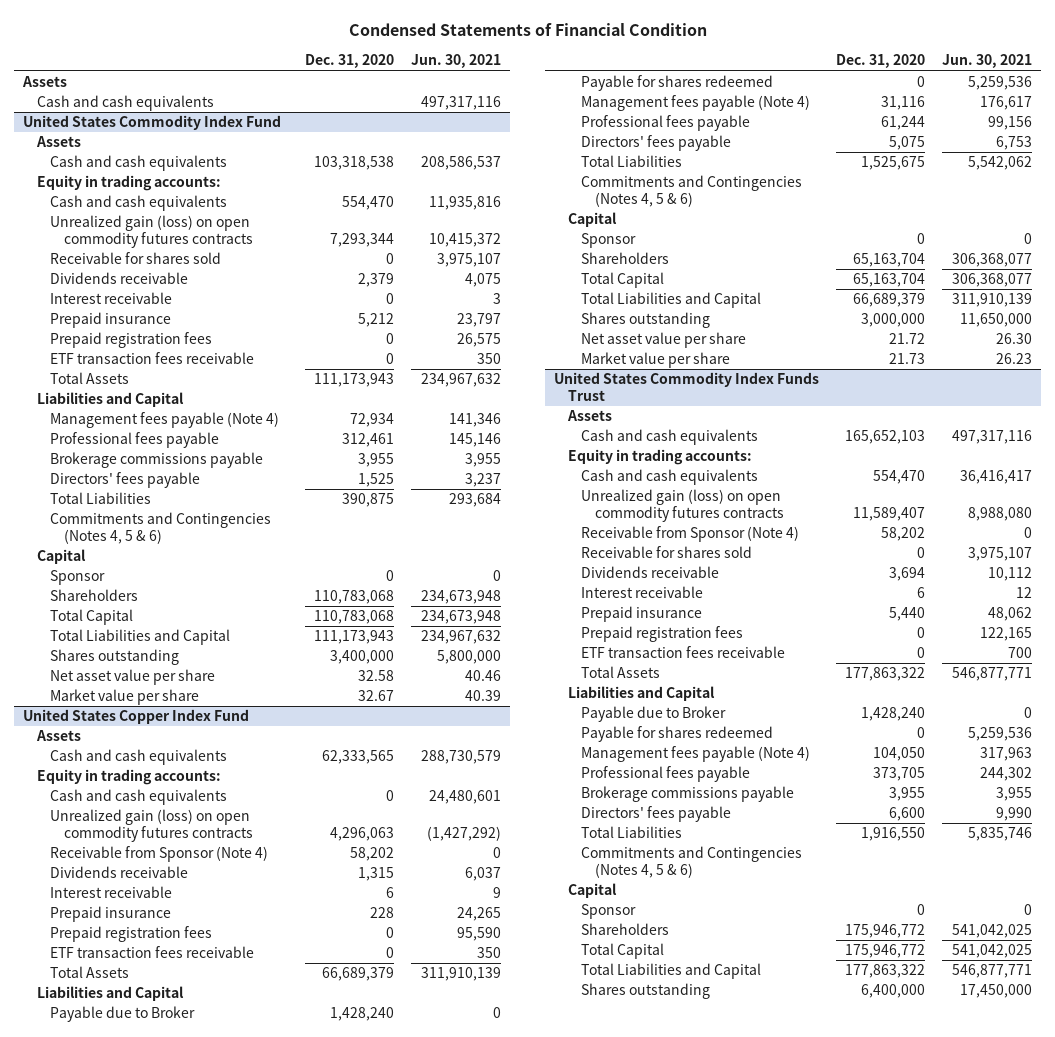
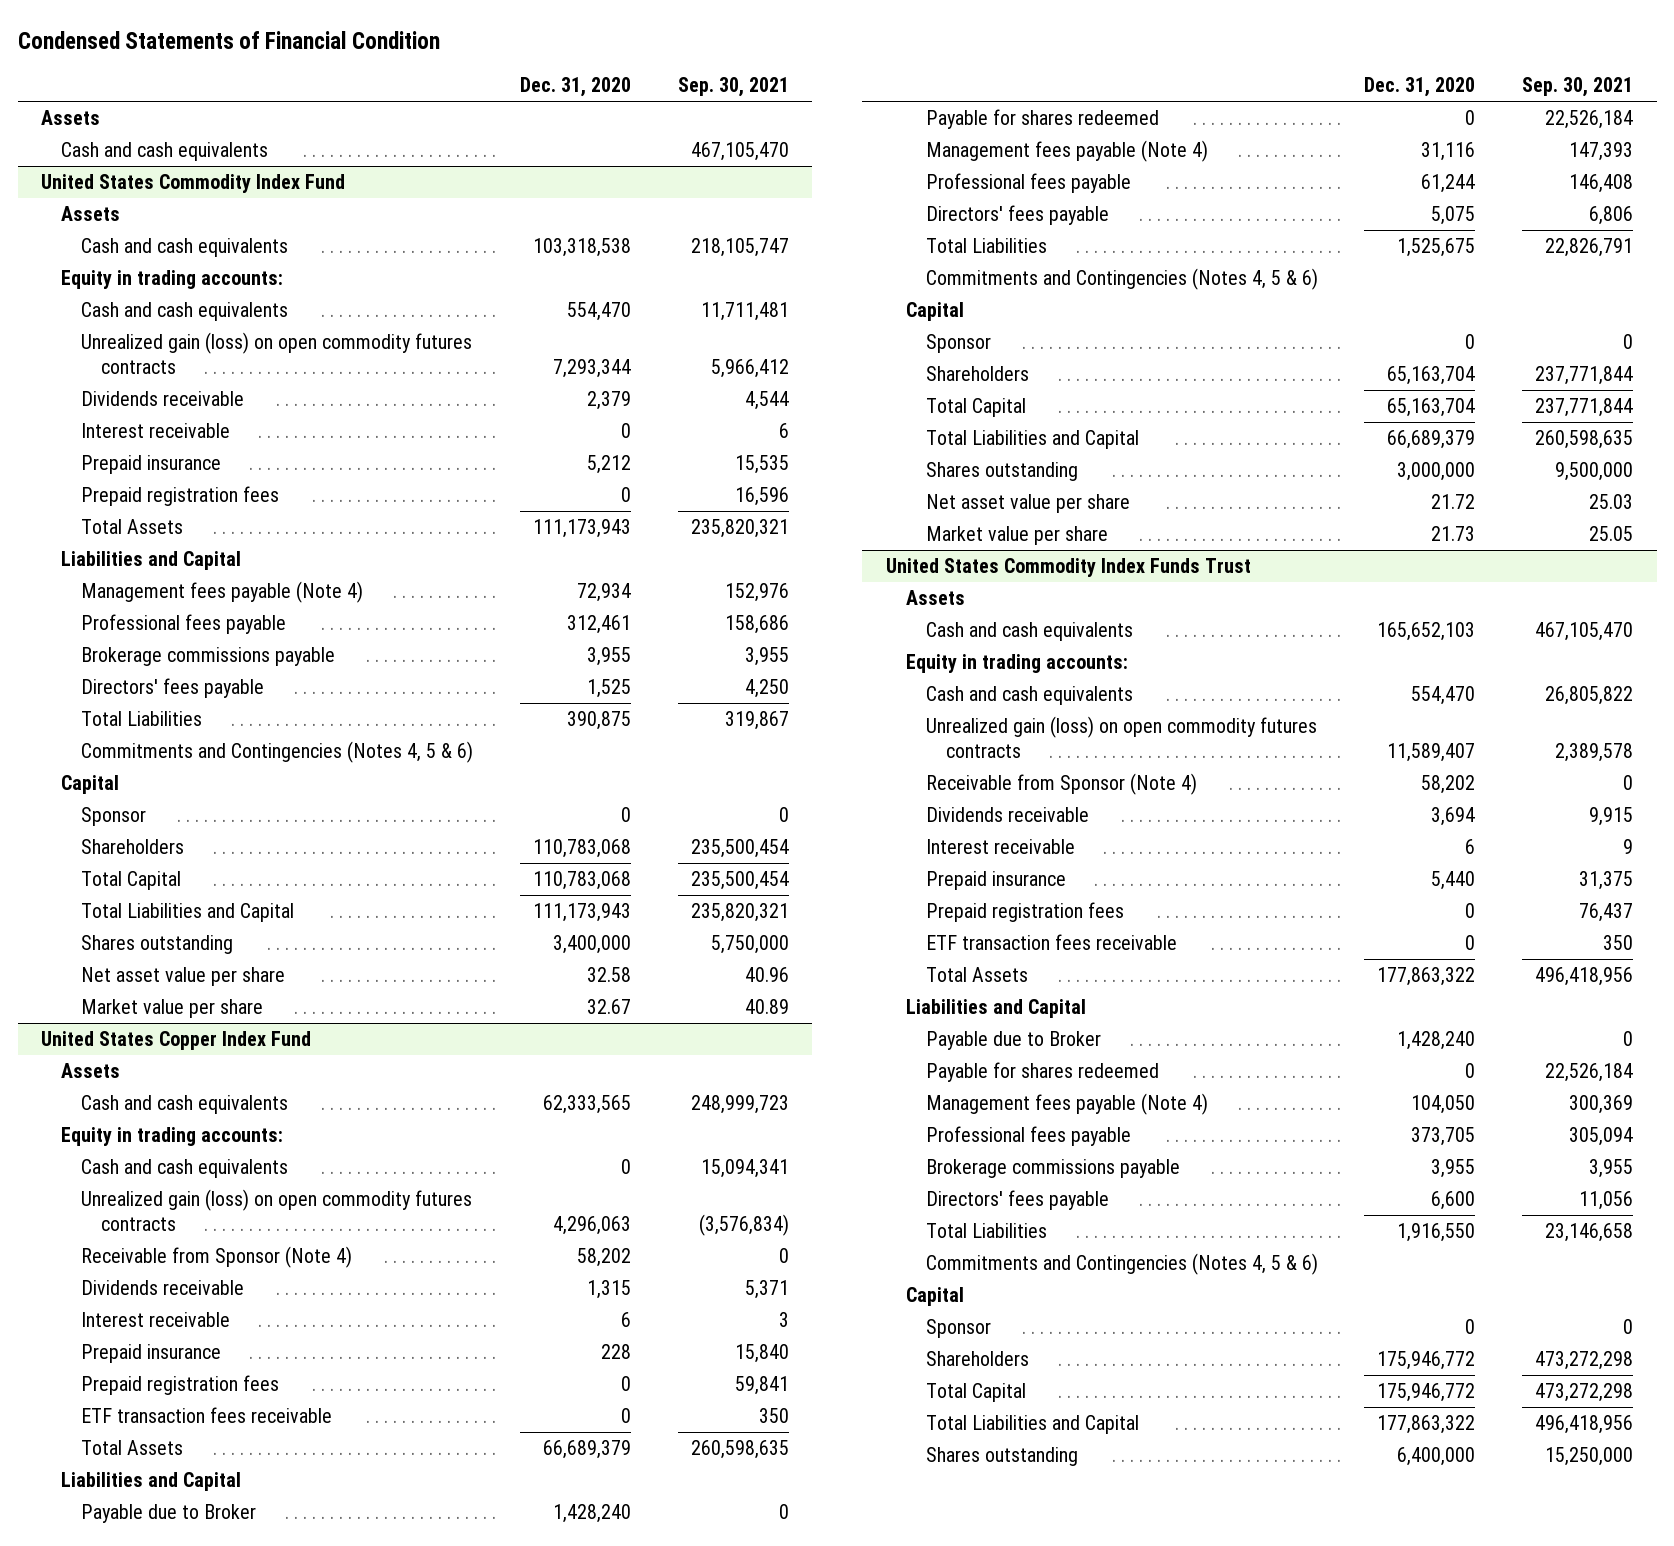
[411,54,502,69] Jun. 30, 2021 -> none
none -> [677,77,789,98] Sep. 30, 2021
[50,252,222,265] Receivable for shares sold -> none
[50,352,255,365] ETF transaction fees receivable -> none
[581,546,753,559] Receivable for shares sold -> none

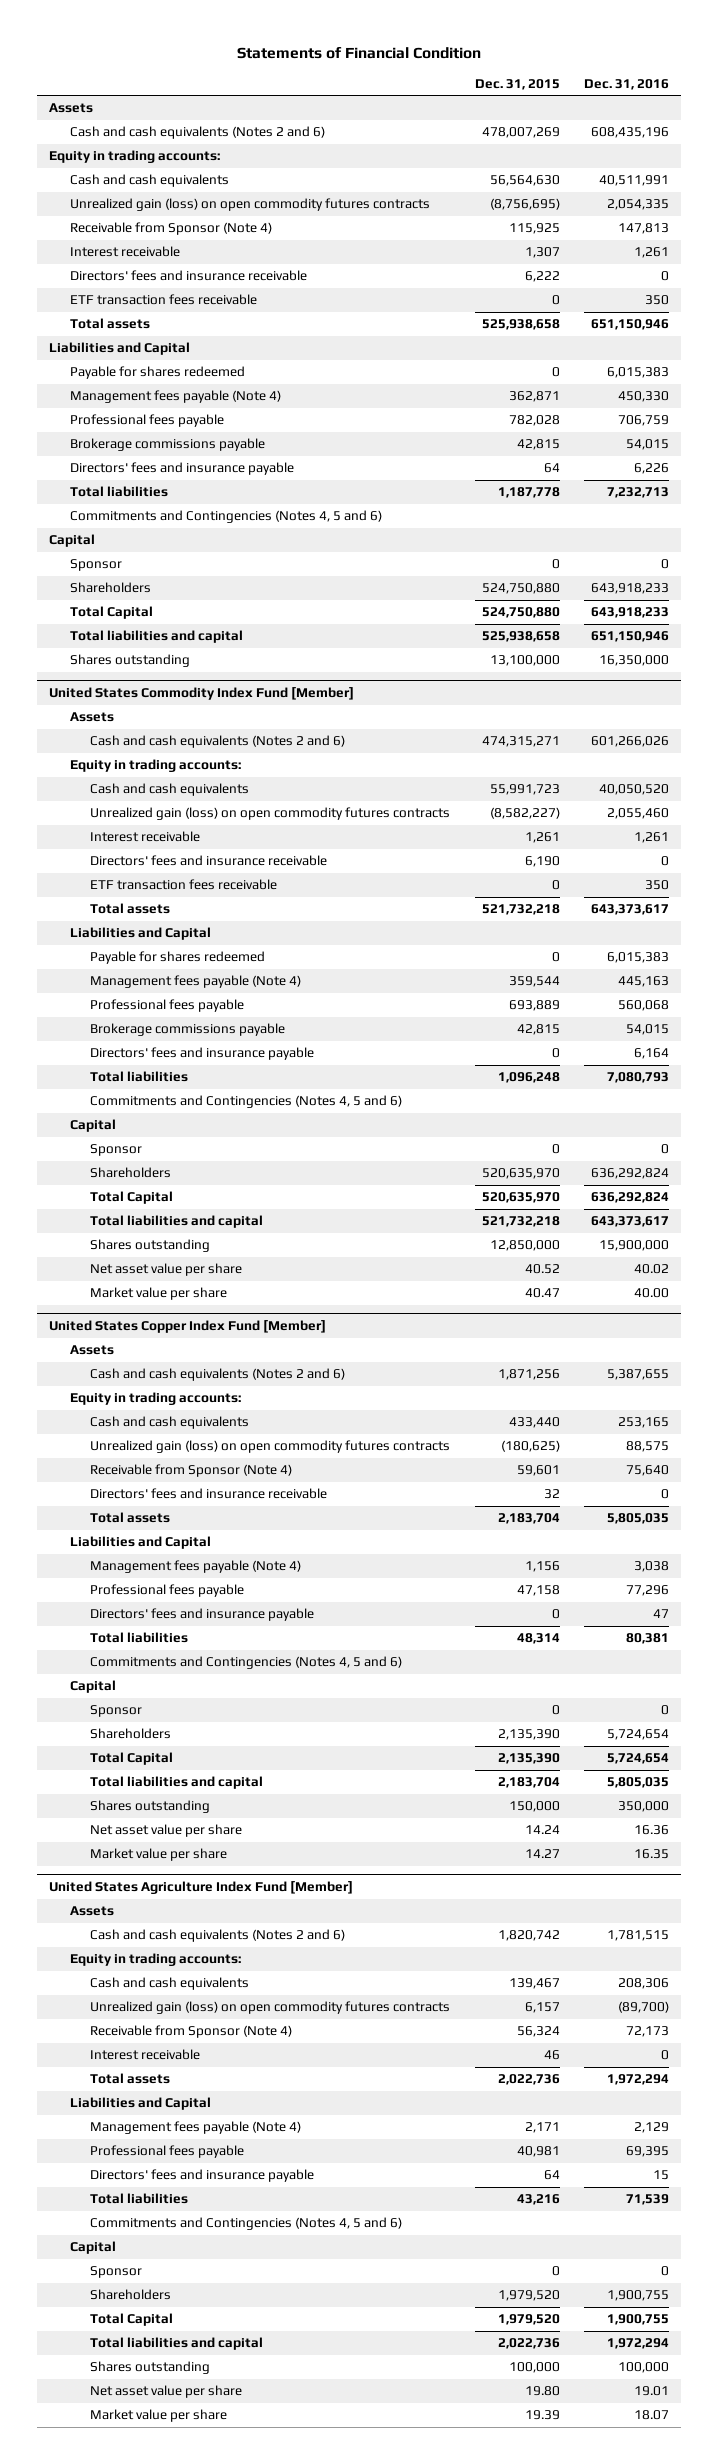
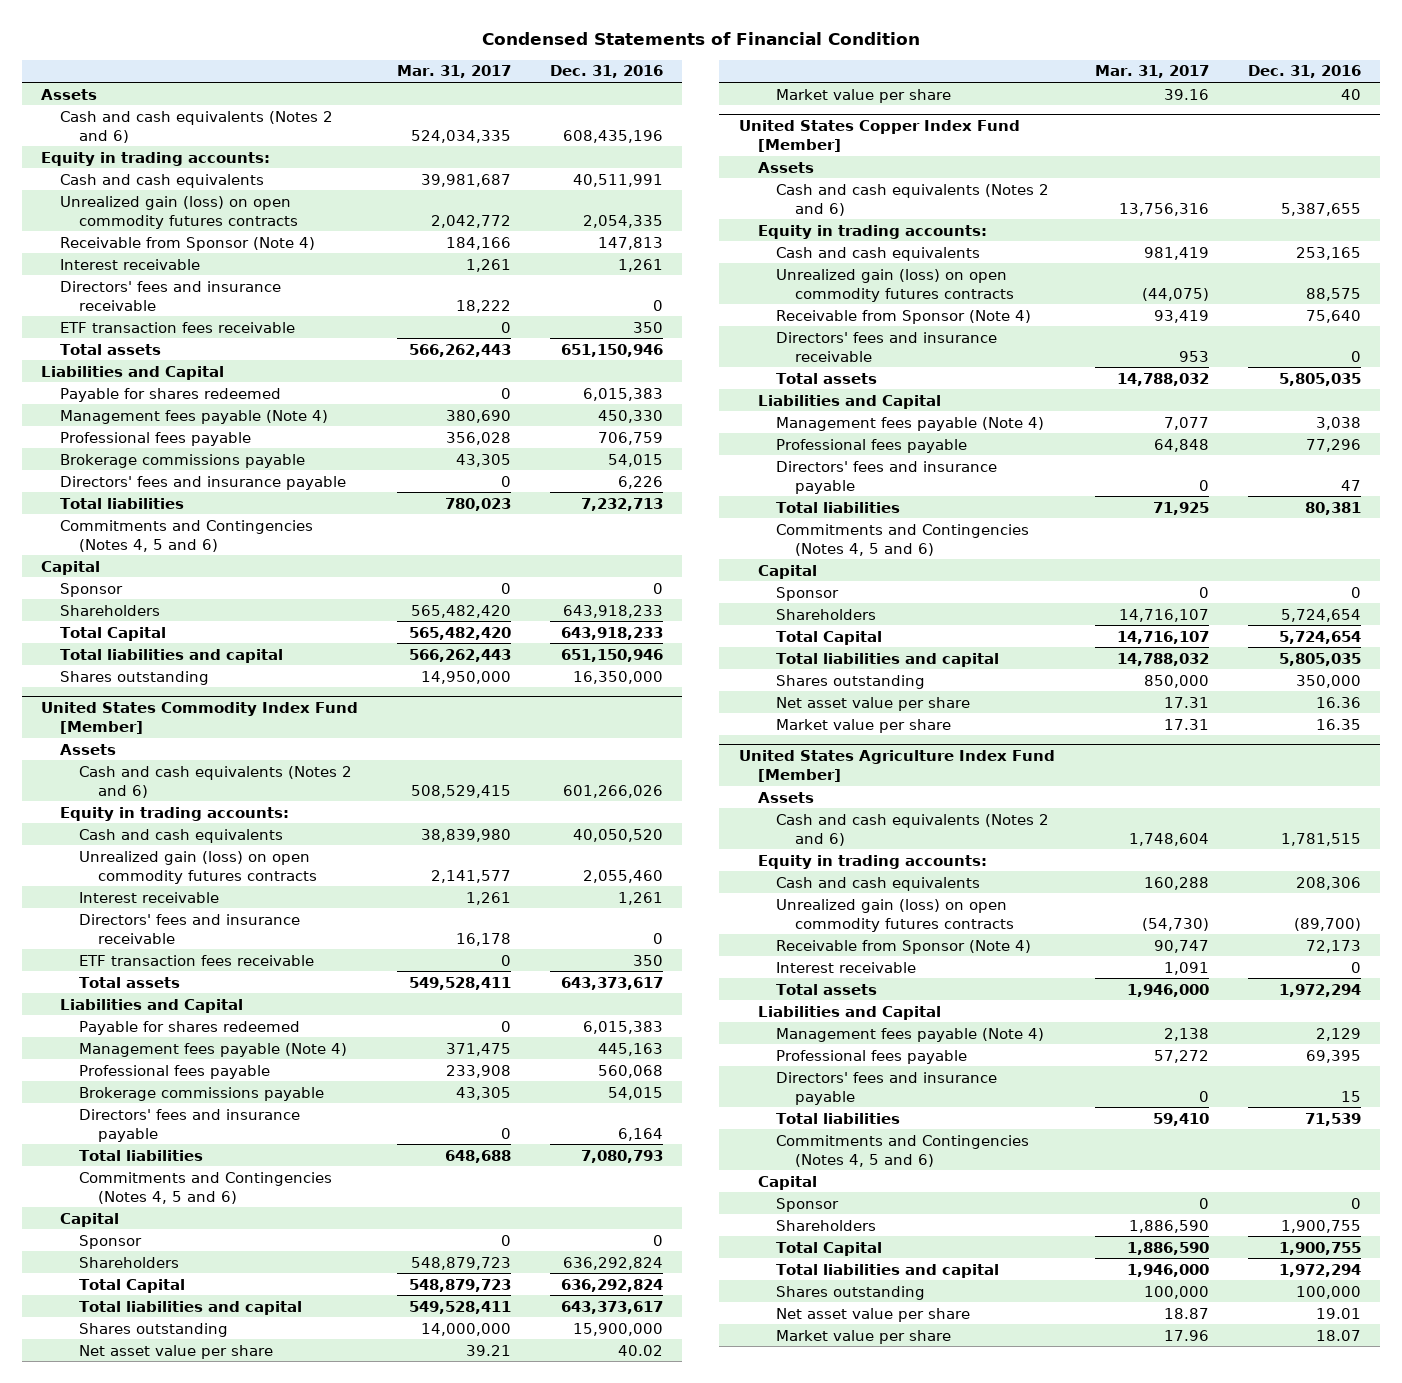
[236,46,481,59] Statements of Financial Condition -> [481,31,920,45] Condensed Statements of Financial Condition
[474,78,560,90] Dec. 31, 2015 -> none
none -> [397,65,512,79] Mar. 31, 2017
[633,1288,669,1299] 40.00 -> [1340,88,1361,100] 40

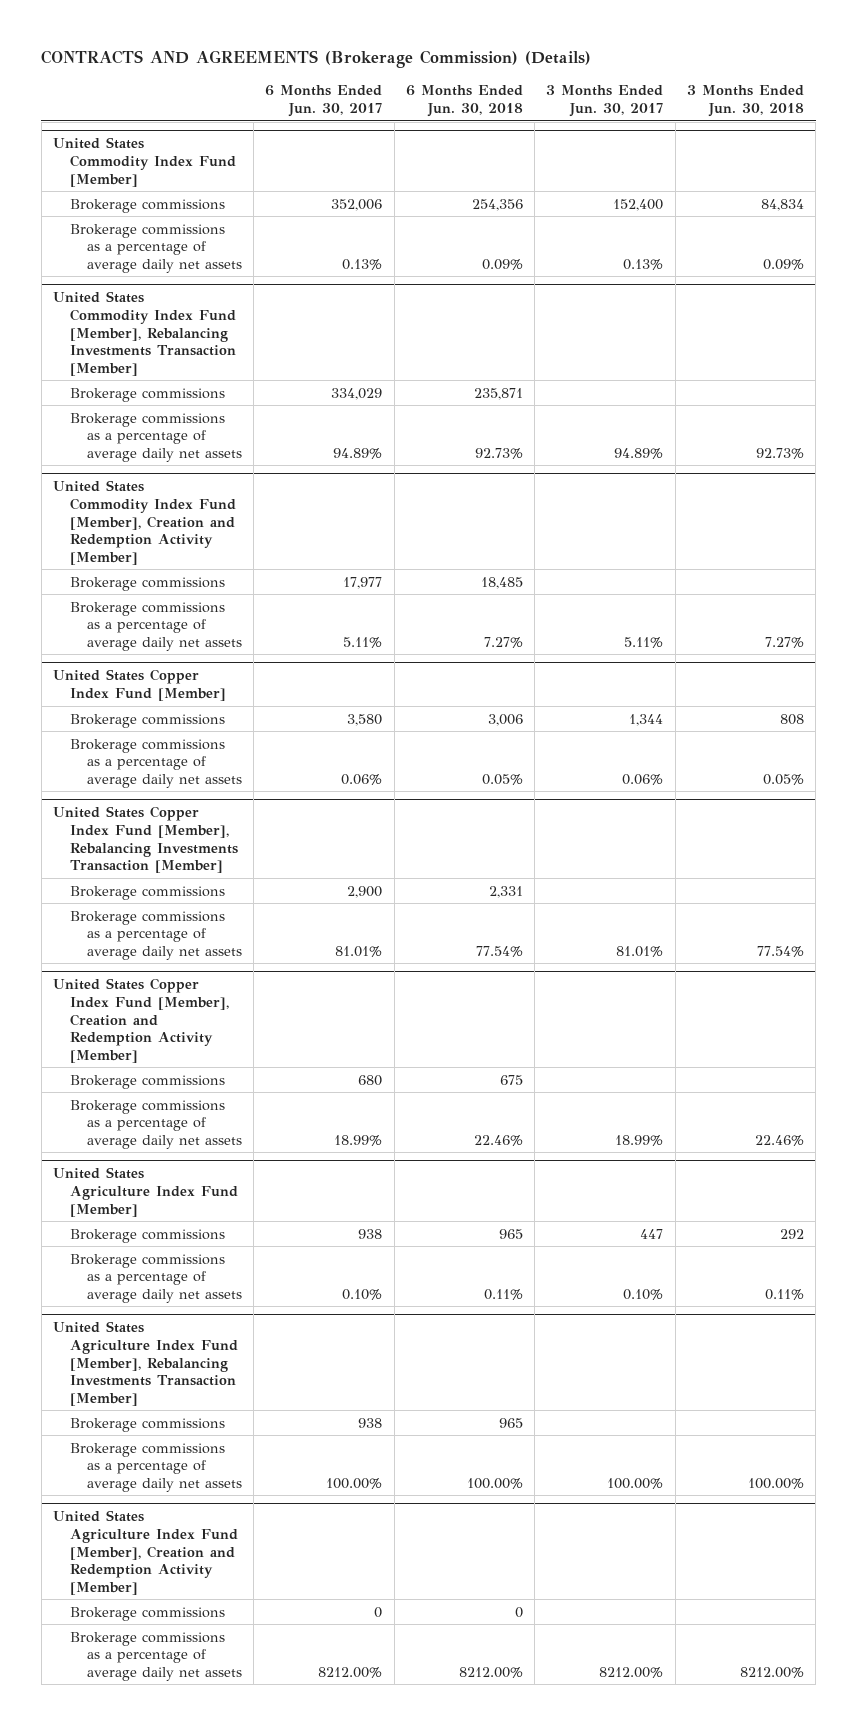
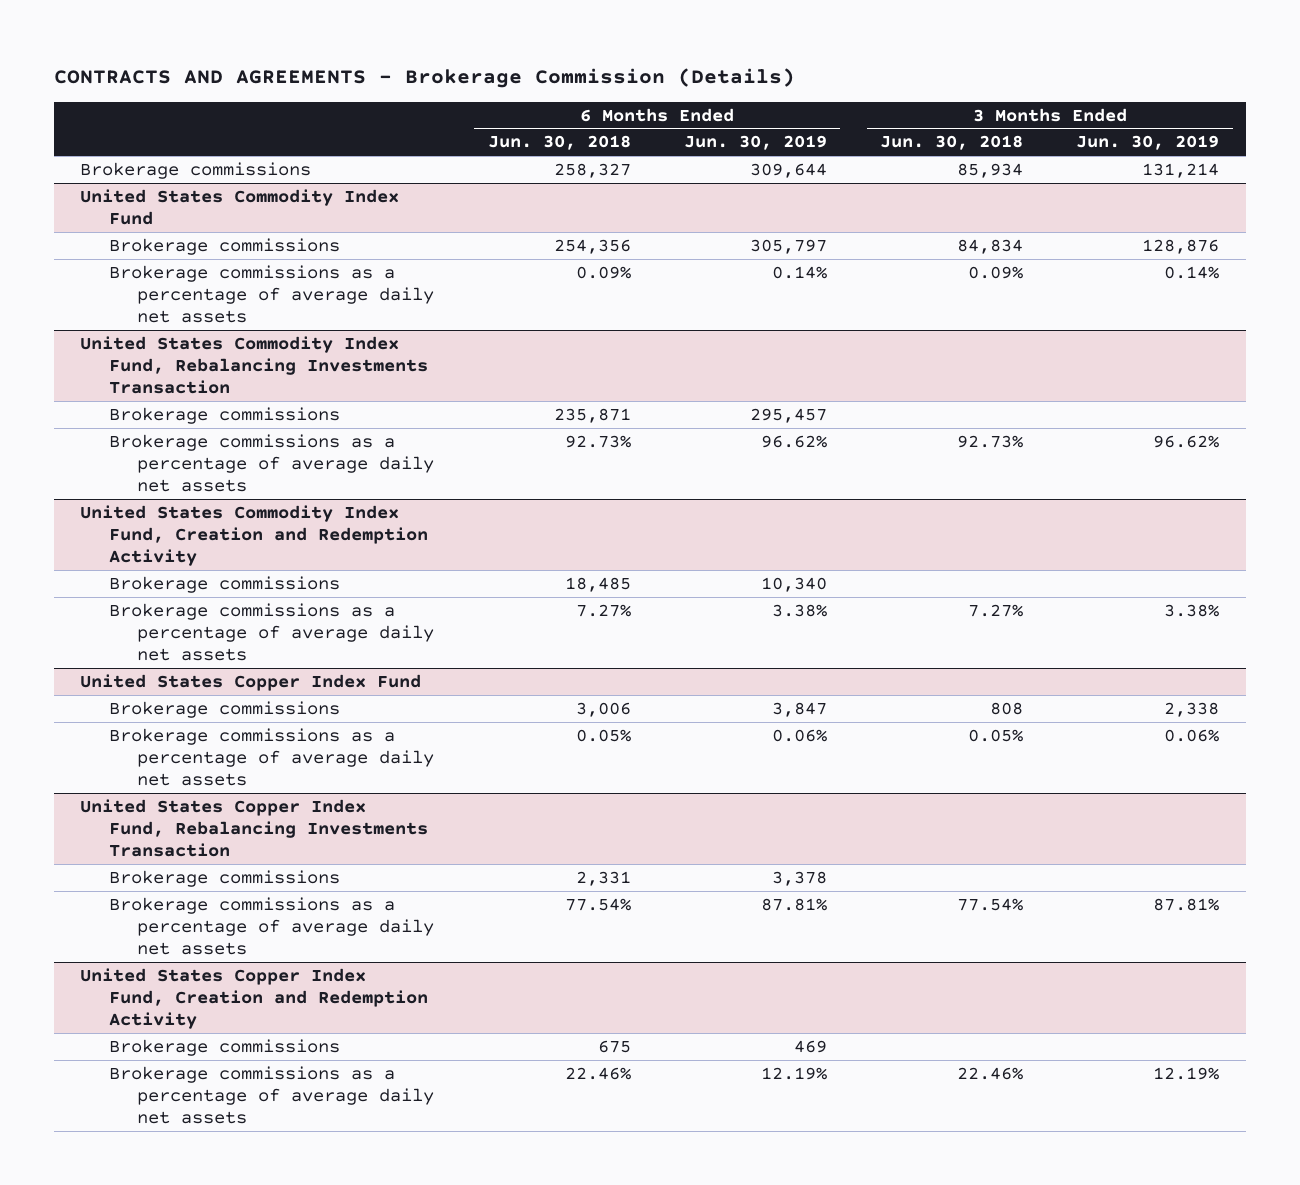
[41,50,592,69] CONTRACTS AND AGREEMENTS (Brokerage Commission) (Details) -> [53,67,795,88] CONTRACTS AND AGREEMENTS - Brokerage Commission (Details)
[265,85,383,117] 6 Months Ended Jun. 30, 2017 -> none
[546,85,664,117] 3 Months Ended Jun. 30, 2017 -> none
none -> [683,135,827,151] Jun. 30, 2019
none -> [1076,135,1220,151] Jun. 30, 2019
none -> [80,161,312,179] Brokerage commissions
[52,137,236,187] United States Commodity Index Fund [Member] -> [80,188,400,226] United States Commodity Index Fund
[52,291,236,376] United States Commodity Index Fund [Member], Rebalancing Investments Transaction [Member] -> [80,335,428,395] United States Commodity Index Fund, Rebalancing Investments Transaction
[52,480,236,565] United States Commodity Index Fund [Member], Creation and Redemption Activity [Member] -> [80,504,428,567] United States Commodity Index Fund, Creation and Redemption Activity
[52,669,226,701] United States Copper Index Fund [Member] -> [80,673,422,691] United States Copper Index Fund
[52,806,238,874] United States Copper Index Fund [Member], Rebalancing Investments Transaction [Member] -> [80,798,428,858] United States Copper Index Fund, Rebalancing Investments Transaction
[52,978,229,1063] United States Copper Index Fund [Member], Creation and Redemption Activity [Member] -> [80,967,428,1030] United States Copper Index Fund, Creation and Redemption Activity
[52,1167,238,1217] United States Agriculture Index Fund [Member] -> none
[69,1228,225,1243] Brokerage commissions -> none
[69,1253,242,1303] Brokerage commissions as a percentage of average daily net assets -> none
[52,1321,238,1406] United States Agriculture Index Fund [Member], Rebalancing Investments Transaction [Member] -> none
[69,1417,225,1432] Brokerage commissions -> none
[69,1442,242,1492] Brokerage commissions as a percentage of average daily net assets -> none
[52,1510,238,1595] United States Agriculture Index Fund [Member], Creation and Redemption Activity [Member] -> none
[69,1606,225,1621] Brokerage commissions -> none
[69,1631,242,1681] Brokerage commissions as a percentage of average daily net assets -> none

